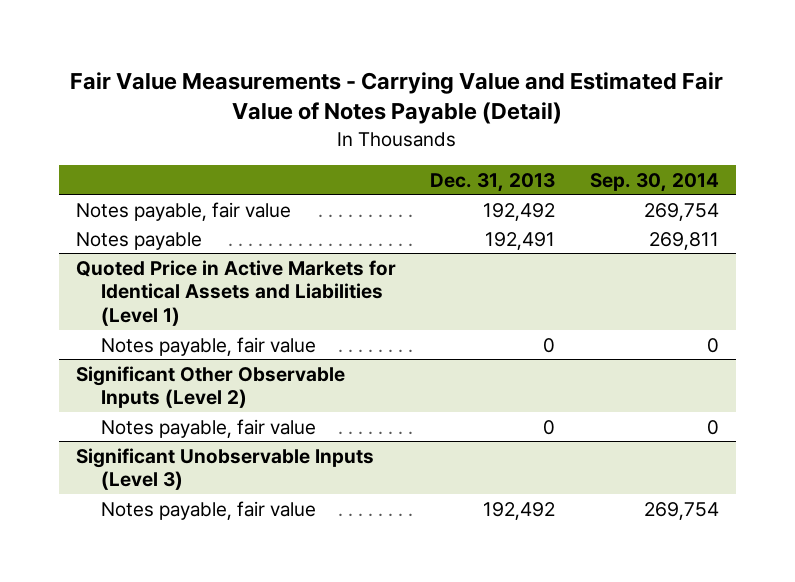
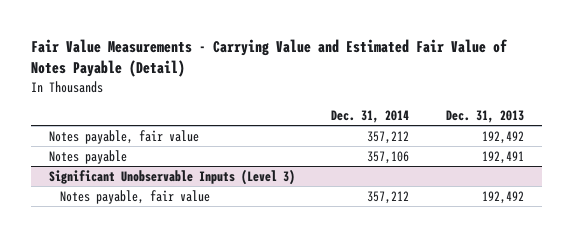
[589,172,719,192] Sep. 30, 2014 -> none
none -> [331,109,410,123] Dec. 31, 2014
[75,259,396,326] Quoted Price in Active Markets for Identical Assets and Liabilities (Level 1) -> none
[100,336,316,356] Notes payable, fair value -> none
[75,365,345,409] Significant Other Observable Inputs (Level 2) -> none
[100,418,316,438] Notes payable, fair value -> none

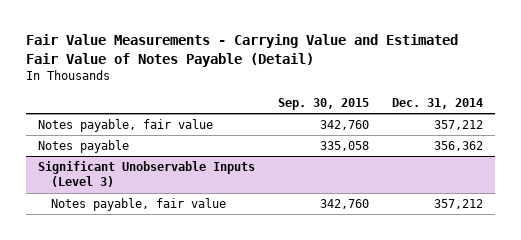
[445,109,524,123] Dec. 31, 2013 -> none
none -> [277,98,369,111] Sep. 30, 2015
[367,150,410,164] 357,106 -> [434,141,484,152] 356,362

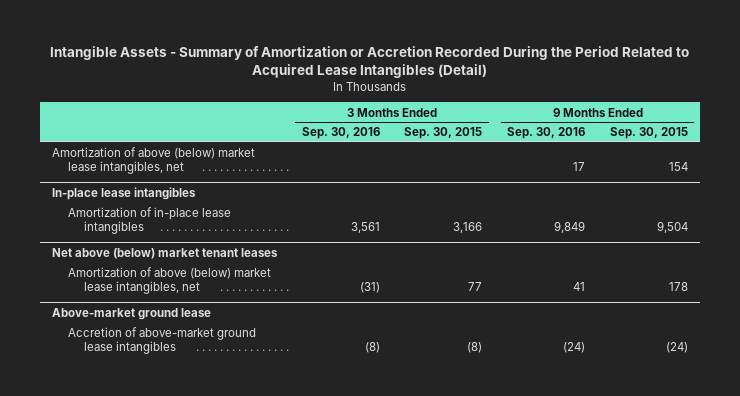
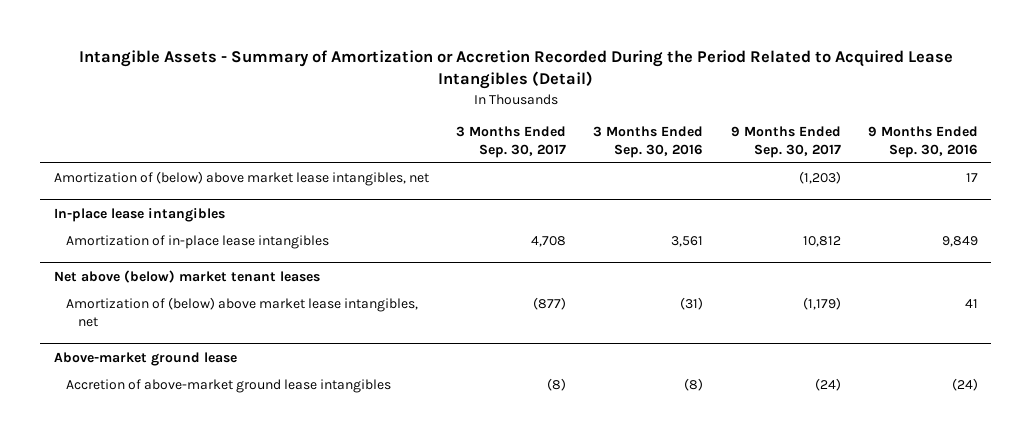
[404,127,483,140] Sep. 30, 2015 -> none
[610,127,689,140] Sep. 30, 2015 -> none
none -> [456,125,567,158] 3 Months Ended Sep. 30, 2017
none -> [730,125,841,158] 9 Months Ended Sep. 30, 2017
[51,147,255,174] Amortization of above (below) market lease intangibles, net -> [53,171,429,187] Amortization of (below) above market lease intangibles, net
[68,267,272,294] Amortization of above (below) market lease intangibles, net -> [65,297,418,328] Amortization of (below) above market lease intangibles, net

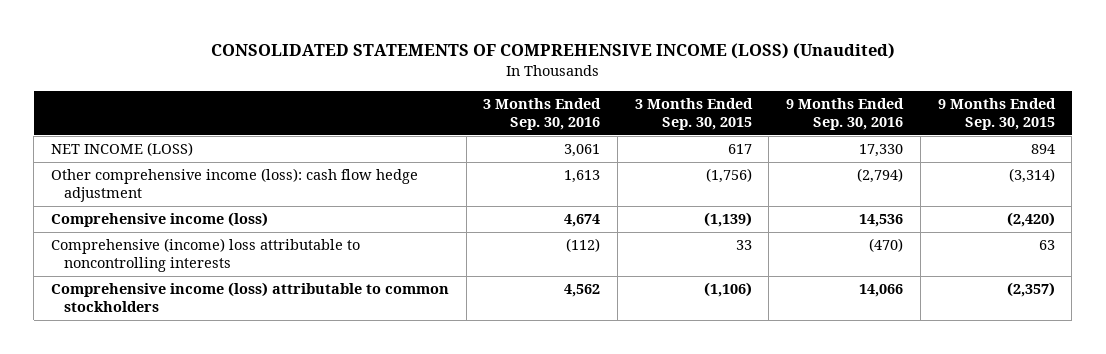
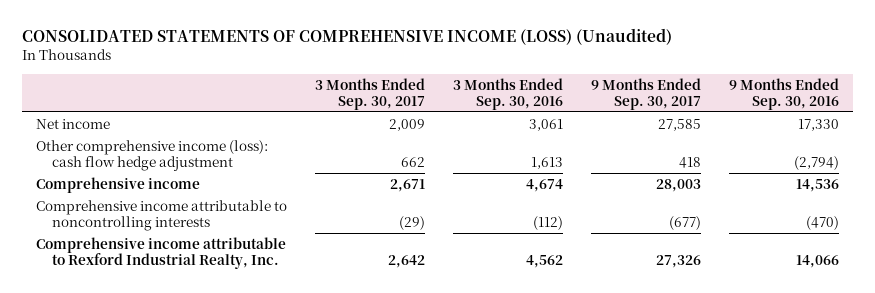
[634,97,753,130] 3 Months Ended Sep. 30, 2015 -> none
[937,97,1056,130] 9 Months Ended Sep. 30, 2015 -> none
none -> [314,77,425,110] 3 Months Ended Sep. 30, 2017
none -> [590,77,701,110] 9 Months Ended Sep. 30, 2017
[51,142,194,157] NET INCOME (LOSS) -> [35,118,110,129] Net income
[51,212,269,228] Comprehensive income (loss) -> [35,176,200,193] Comprehensive income
[51,238,361,273] Comprehensive (income) loss attributable to noncontrolling interests -> [35,199,287,232] Comprehensive income attributable to noncontrolling interests
[51,282,450,313] Comprehensive income (loss) attributable to common stockholders -> [35,236,286,270] Comprehensive income attributable to Rexford Industrial Realty, Inc.

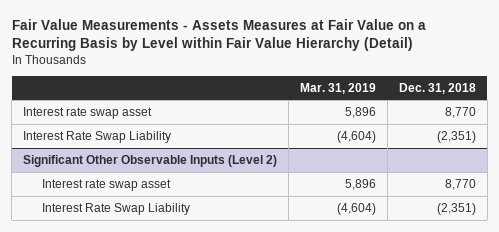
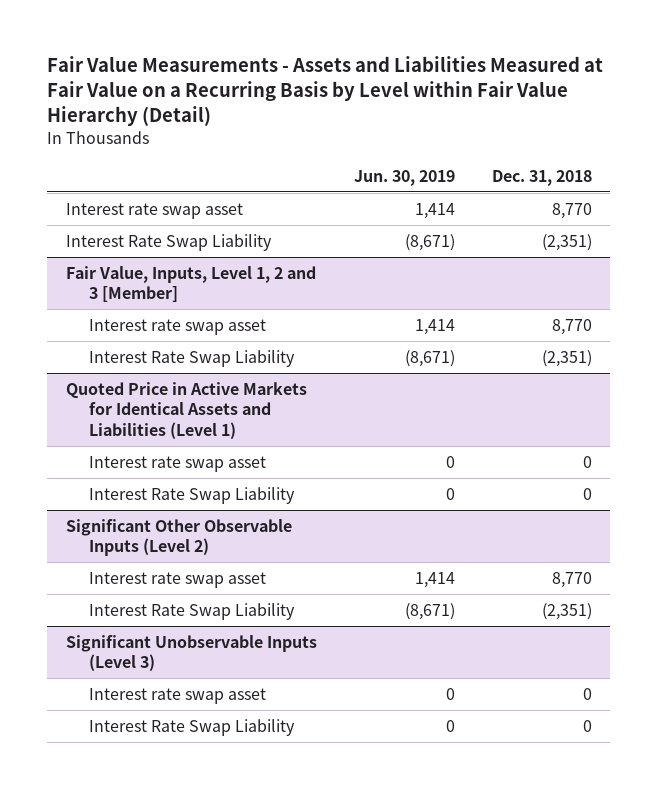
[11,18,426,52] Fair Value Measurements - Assets Measures at Fair Value on a Recurring Basis by Level within Fair Value Hierarchy (Detail) -> [47,56,604,127] Fair Value Measurements - Assets and Liabilities Measured at Fair Value on a Recurring Basis by Level within Fair Value Hierarchy (Detail)
[299,82,376,94] Mar. 31, 2019 -> none
none -> [353,169,455,186] Jun. 30, 2019
none -> [65,265,316,303] Fair Value, Inputs, Level 1, 2 and 3 [Member]
none -> [88,318,266,335] Interest rate swap asset
none -> [88,349,295,367] Interest Rate Swap Liability
none -> [65,381,307,439] Quoted Price in Active Markets for Identical Assets and Liabilities (Level 1)
none -> [88,455,266,472] Interest rate swap asset
none -> [88,486,295,504] Interest Rate Swap Liability
none -> [65,634,317,672] Significant Unobservable Inputs (Level 3)
none -> [88,687,266,704] Interest rate swap asset
none -> [88,718,295,736] Interest Rate Swap Liability

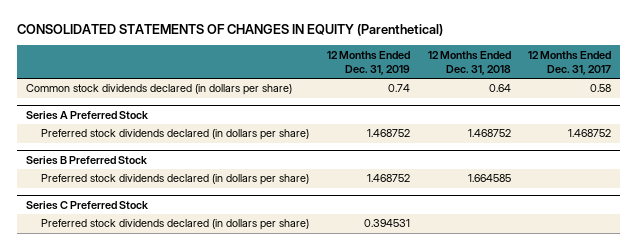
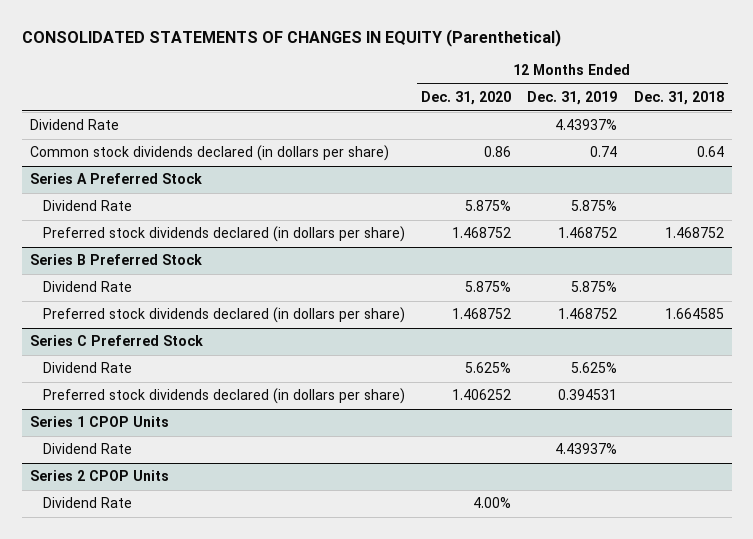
[528,50,612,76] 12 Months Ended Dec. 31, 2017 -> none
none -> [421,91,512,106] Dec. 31, 2020
none -> [29,119,119,131] Dividend Rate
none -> [42,200,132,212] Dividend Rate
none -> [42,281,132,293] Dividend Rate
none -> [42,362,132,374] Dividend Rate
none -> [29,416,169,428] Series 1 CPOP Units
none -> [42,443,132,455] Dividend Rate
none -> [29,470,169,482] Series 2 CPOP Units
none -> [42,497,132,509] Dividend Rate

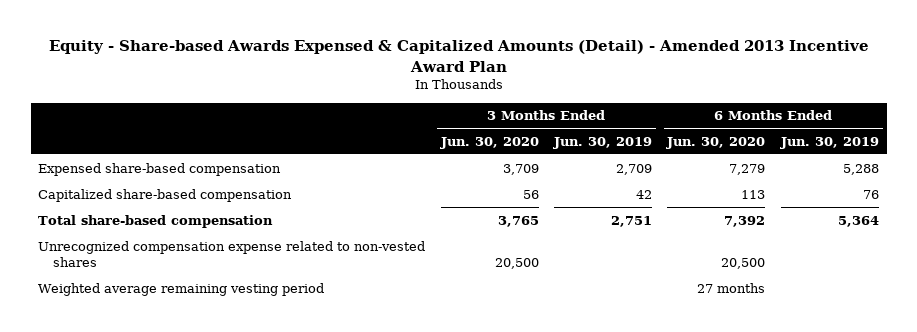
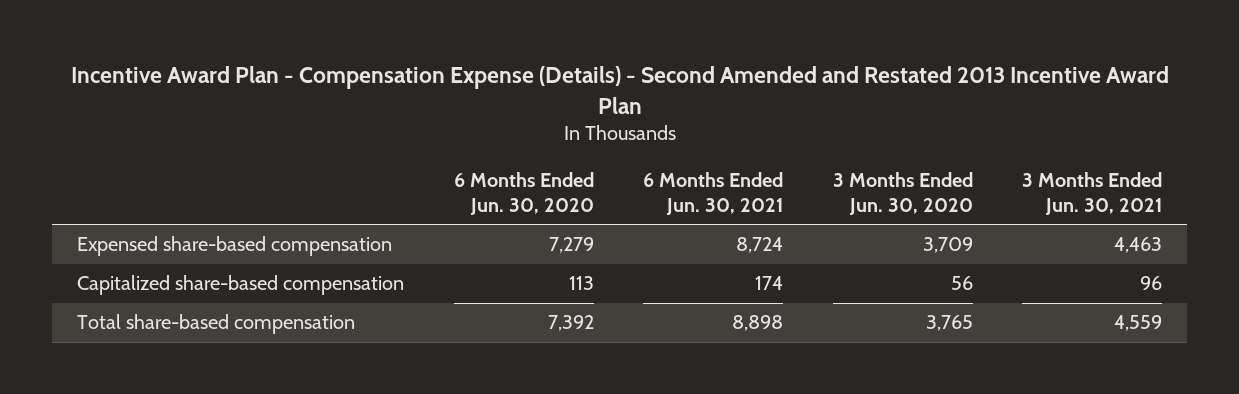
[48,40,869,72] Equity - Share-based Awards Expensed & Capitalized Amounts (Detail) - Amended 2013 Incentive Award Plan -> [70,66,1169,114] Incentive Award Plan - Compensation Expense (Details) - Second Amended and Restated 2013 Incentive Award Plan
[553,136,653,149] Jun. 30, 2019 -> none
[779,136,879,149] Jun. 30, 2019 -> none
none -> [643,171,784,215] 6 Months Ended Jun. 30, 2021
none -> [1022,171,1163,215] 3 Months Ended Jun. 30, 2021
[38,240,426,267] Unrecognized compensation expense related to non-vested shares -> none
[38,282,325,296] Weighted average remaining vesting period -> none

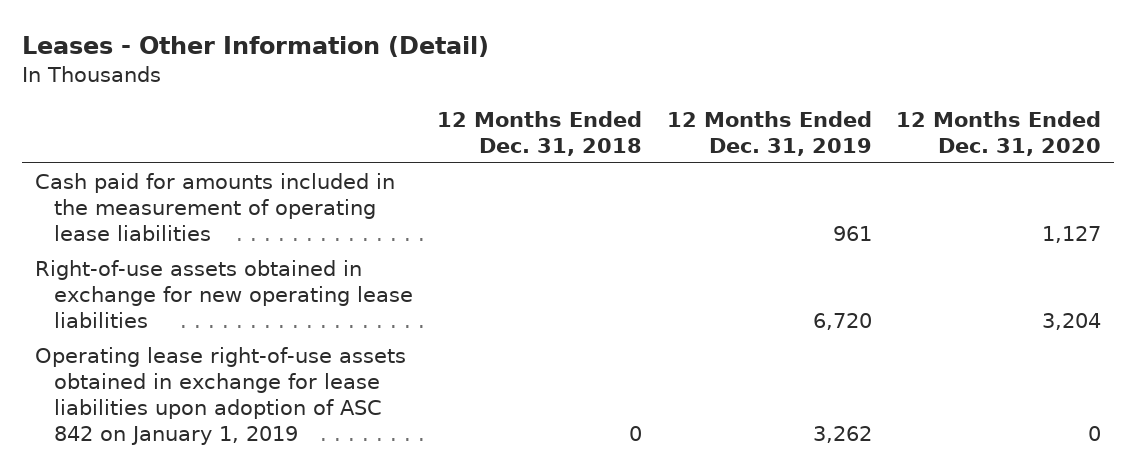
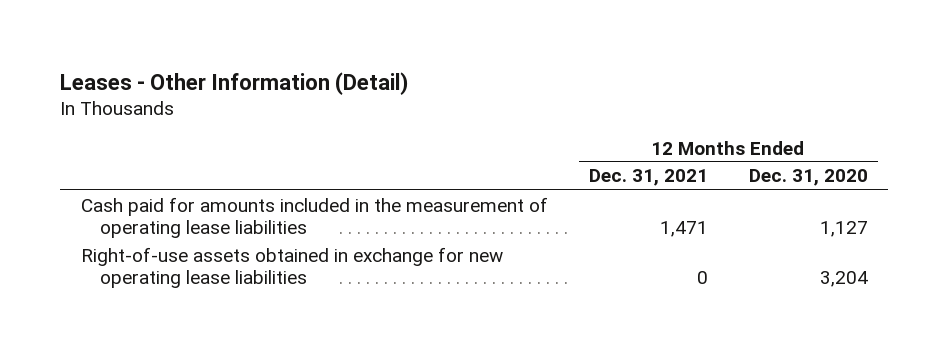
[437,111,643,157] 12 Months Ended Dec. 31, 2018 -> none
[666,111,872,157] 12 Months Ended Dec. 31, 2019 -> none
none -> [588,169,708,187] Dec. 31, 2021
[34,346,406,445] Operating lease right-of-use assets obtained in exchange for lease liabilities upon adoption of ASC 842 on January 1, 2019 -> none

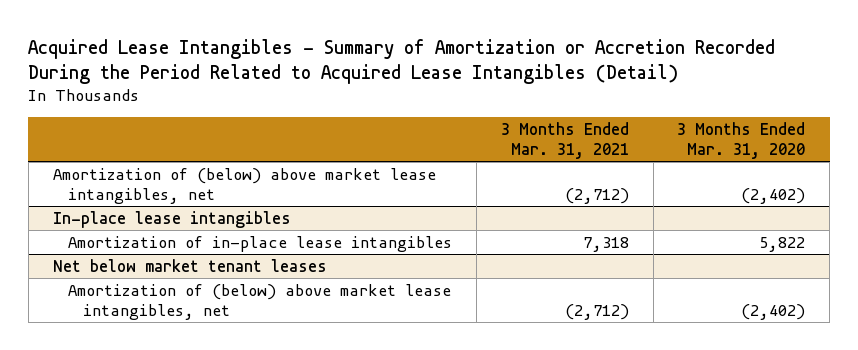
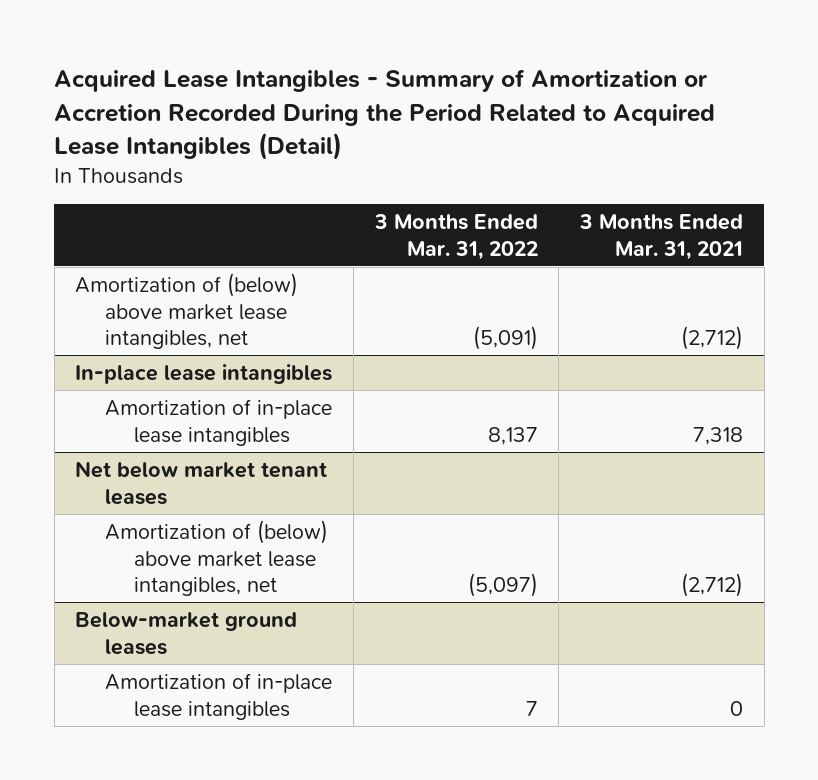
[677,121,806,159] 3 Months Ended Mar. 31, 2020 -> none
none -> [373,213,538,260] 3 Months Ended Mar. 31, 2022
none -> [75,611,298,655] Below-market ground leases
none -> [104,672,332,720] Amortization of in-place lease intangibles

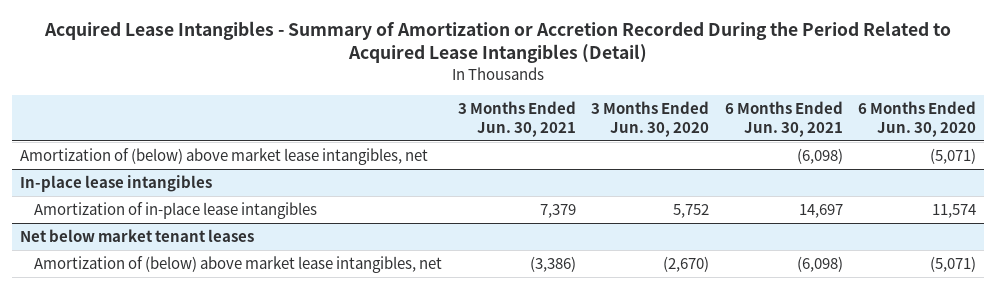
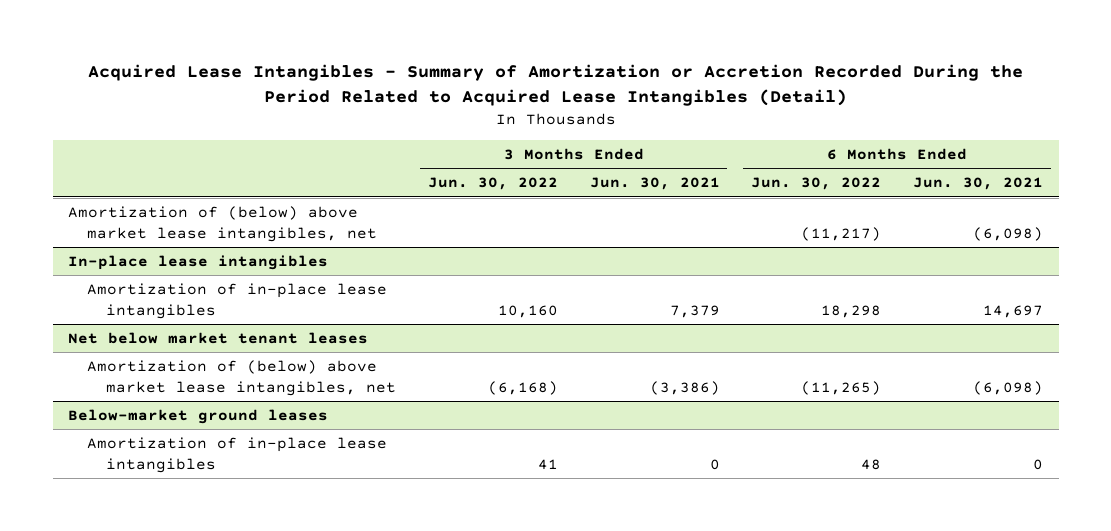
[591,100,710,137] 3 Months Ended Jun. 30, 2020 -> none
[858,100,977,137] 6 Months Ended Jun. 30, 2020 -> none
none -> [427,177,558,191] Jun. 30, 2022
none -> [751,177,882,191] Jun. 30, 2022
none -> [68,408,329,424] Below-market ground leases
none -> [87,436,388,473] Amortization of in-place lease intangibles

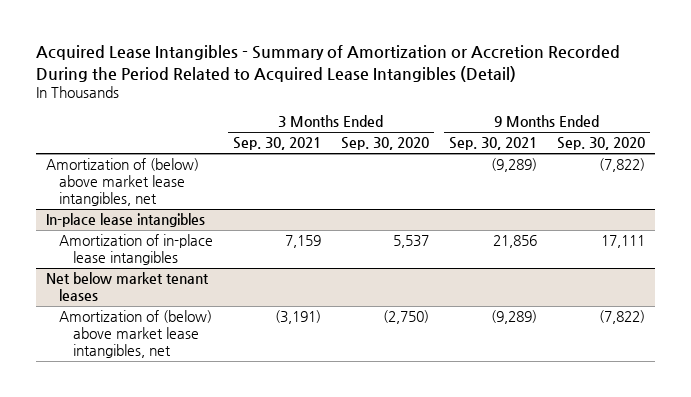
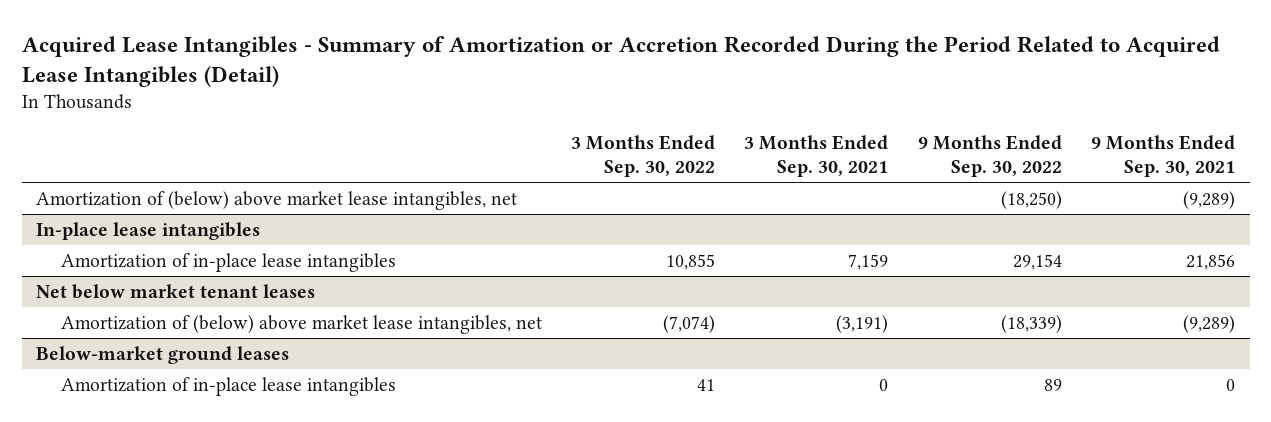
[341,137,430,151] Sep. 30, 2020 -> none
[557,137,646,151] Sep. 30, 2020 -> none
none -> [570,135,715,177] 3 Months Ended Sep. 30, 2022
none -> [917,135,1062,177] 9 Months Ended Sep. 30, 2022
none -> [36,346,290,365] Below-market ground leases
none -> [60,377,396,397] Amortization of in-place lease intangibles

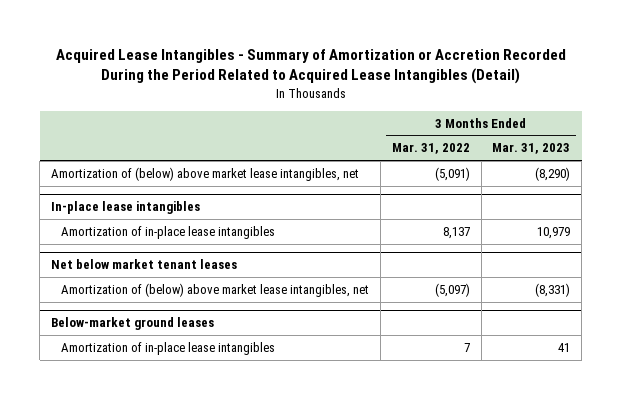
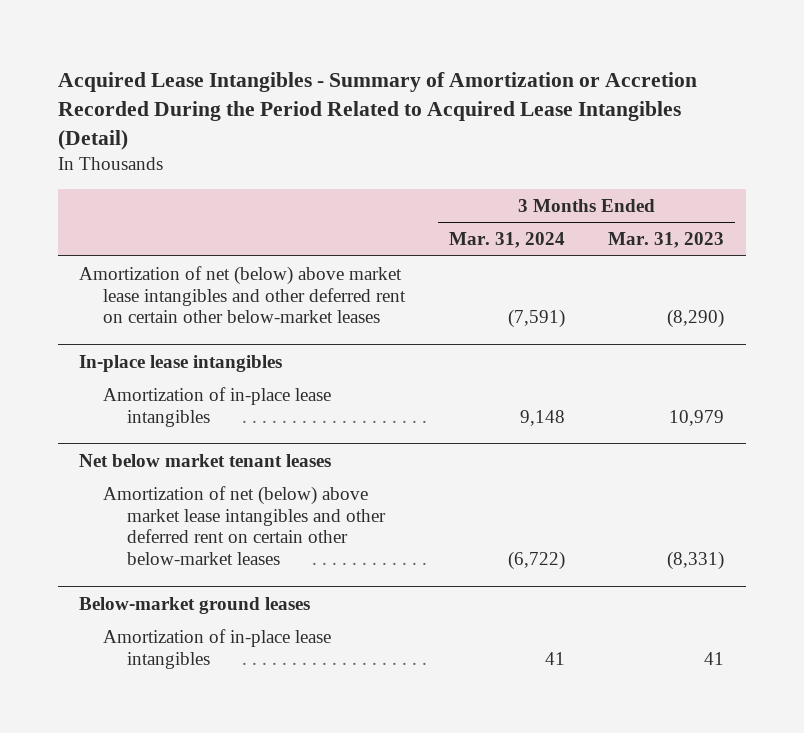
[391,143,470,155] Mar. 31, 2022 -> none
none -> [448,232,565,249] Mar. 31, 2024
[51,166,360,181] Amortization of (below) above market lease intangibles, net -> [79,265,407,324] Amortization of net (below) above market lease intangibles and other deferred rent on certain other below-market leases
[61,282,370,297] Amortization of (below) above market lease intangibles, net -> [103,485,387,566] Amortization of net (below) above market lease intangibles and other deferred rent on certain other below-market leases

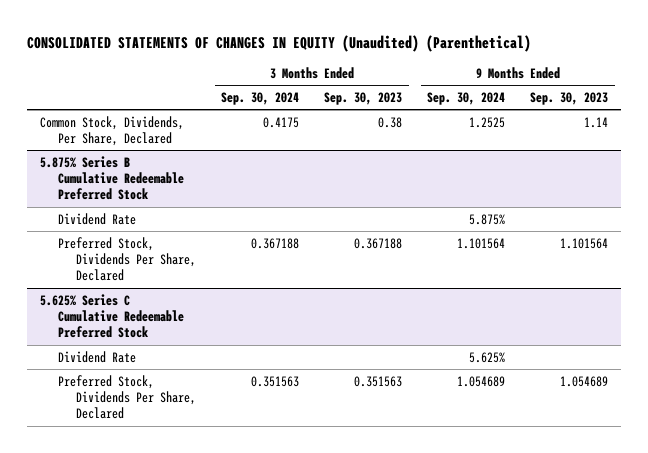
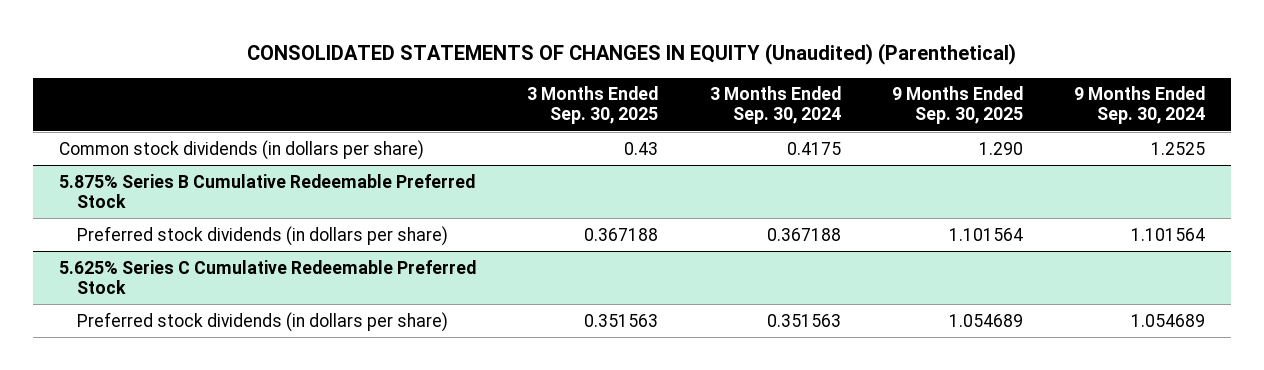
[324,91,403,105] Sep. 30, 2023 -> none
[530,91,609,105] Sep. 30, 2023 -> none
none -> [527,86,659,125] 3 Months Ended Sep. 30, 2025
none -> [891,86,1023,125] 9 Months Ended Sep. 30, 2025
[39,115,184,146] Common Stock, Dividends, Per Share, Declared -> [58,139,424,160] Common stock dividends (in dollars per share)
[58,212,137,225] Dividend Rate -> none
[58,236,197,282] Preferred Stock, Dividends Per Share, Declared -> [76,225,448,246] Preferred stock dividends (in dollars per share)
[58,350,137,363] Dividend Rate -> none
[58,374,197,420] Preferred Stock, Dividends Per Share, Declared -> [76,311,448,332] Preferred stock dividends (in dollars per share)

